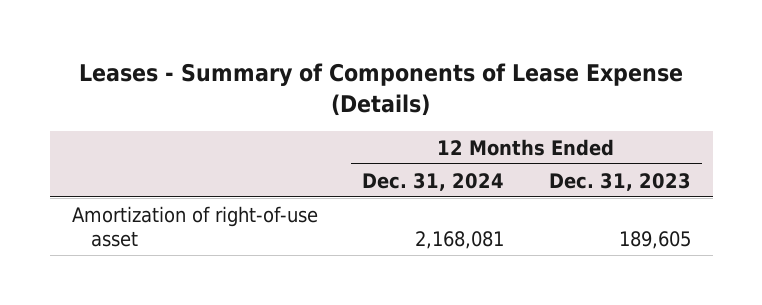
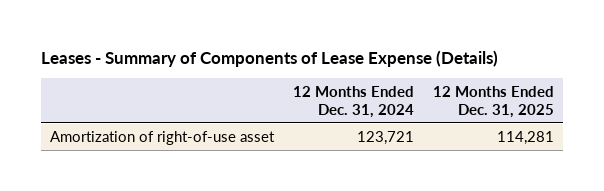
[548,172,691,191] Dec. 31, 2023 -> none
none -> [432,85,554,119] 12 Months Ended Dec. 31, 2025
[415,230,505,249] 2,168,081 -> [357,131,415,146] 123,721

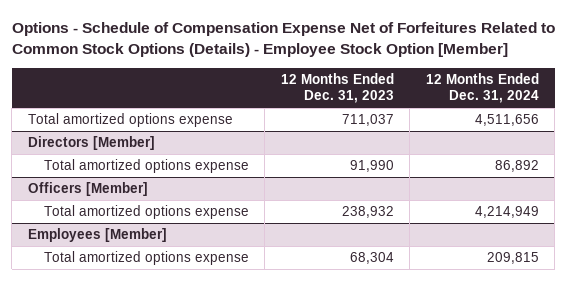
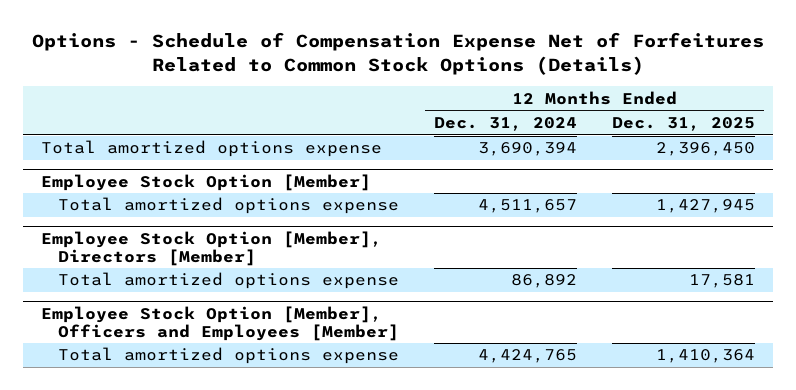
[11,21,555,57] Options - Schedule of Compensation Expense Net of Forfeitures Related to Common Stock Options (Details) - Employee Stock Option [Member] -> [31,31,764,75] Options - Schedule of Compensation Expense Net of Forfeitures Related to Common Stock Options (Details)
[280,72,394,104] 12 Months Ended Dec. 31, 2023 -> none
none -> [612,116,756,131] Dec. 31, 2025
[474,114,539,127] 4,511,656 -> [478,142,578,157] 3,690,394
[27,136,155,151] Directors [Member] -> [40,173,371,191] Employee Stock Option [Member]
none -> [58,197,400,215] Total amortized options expense
none -> [40,230,382,266] Employee Stock Option [Member], Directors [Member]
[27,182,148,197] Officers [Member] -> none
[27,228,167,243] Employees [Member] -> none
[44,251,250,266] Total amortized options expense -> none
none -> [40,305,400,341] Employee Stock Option [Member], Officers and Employees [Member]
[474,206,539,219] 4,214,949 -> [478,349,578,364] 4,424,765

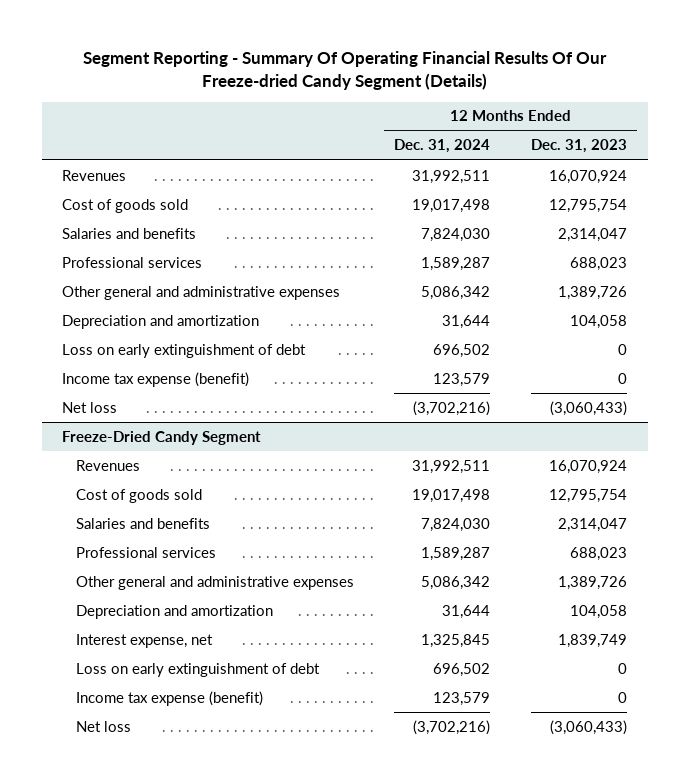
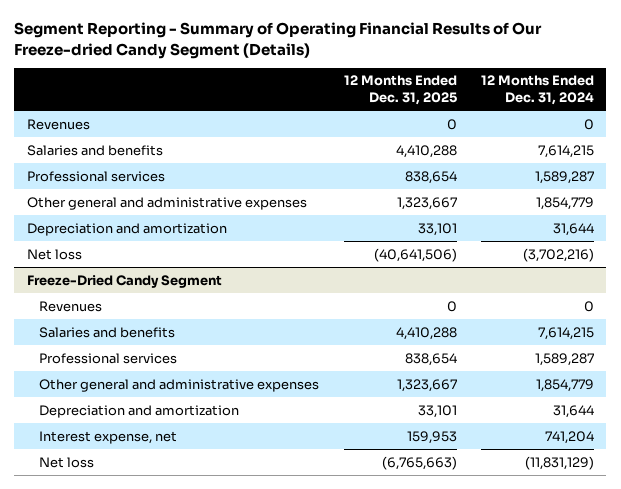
[82,51,607,91] Segment Reporting - Summary Of Operating Financial Results Of Our Freeze-dried Candy Segment (Details) -> [14,22,543,59] Segment Reporting - Summary of Operating Financial Results of Our Freeze-dried Candy Segment (Details)
[531,139,628,154] Dec. 31, 2023 -> none
none -> [343,75,457,105] 12 Months Ended Dec. 31, 2025
[62,198,189,213] Cost of goods sold -> none
[412,169,491,184] 31,992,511 -> [584,118,595,130] 0
[421,227,491,242] 7,824,030 -> [538,144,595,158] 7,614,215
[421,285,491,300] 5,086,342 -> [536,196,595,210] 1,854,779
[62,343,307,358] Loss on early extinguishment of debt -> none
[62,371,250,387] Income tax expense (benefit) -> none
[75,488,202,503] Cost of goods sold -> none
[412,459,491,474] 31,992,511 -> [584,300,595,312] 0
[421,517,491,532] 7,824,030 -> [538,326,595,340] 7,614,215
[421,575,491,590] 5,086,342 -> [536,378,595,392] 1,854,779
[75,662,320,677] Loss on early extinguishment of debt -> none
[75,690,263,706] Income tax expense (benefit) -> none
[421,633,491,648] 1,325,845 -> [545,430,595,444] 741,204
[413,719,491,735] (3,702,216) -> [525,455,595,470] (11,831,129)

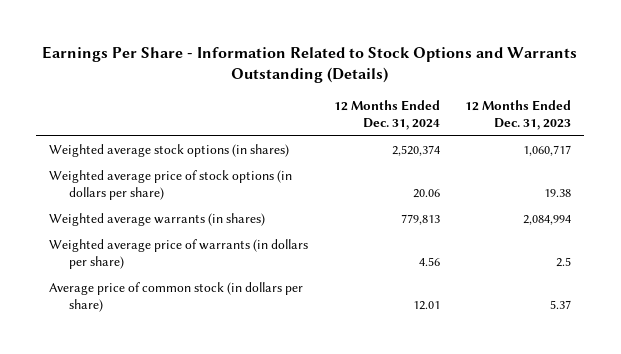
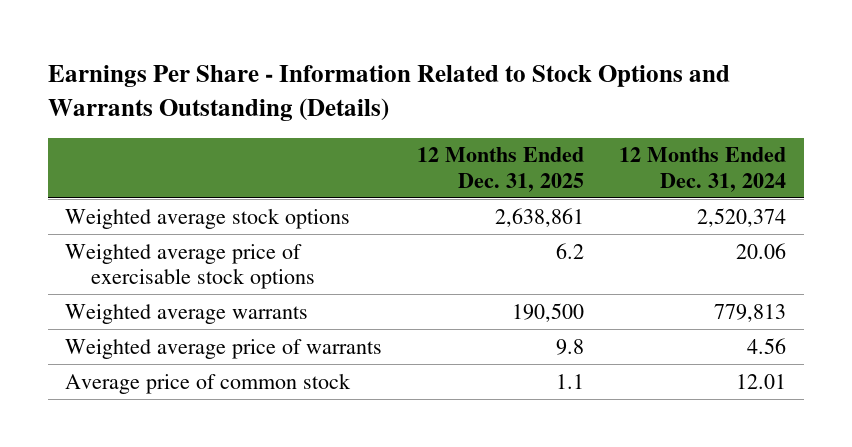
[465,100,572,131] 12 Months Ended Dec. 31, 2023 -> none
none -> [417,147,585,192] 12 Months Ended Dec. 31, 2025
[49,144,290,158] Weighted average stock options (in shares) -> [65,207,351,229] Weighted average stock options
[49,170,293,201] Weighted average price of stock options (in dollars per share) -> [65,243,316,290] Weighted average price of exercisable stock options
[49,213,266,227] Weighted average warrants (in shares) -> [65,303,309,324] Weighted average warrants
[49,239,309,270] Weighted average price of warrants (in dollars per share) -> [65,338,383,359] Weighted average price of warrants
[49,282,304,313] Average price of common stock (in dollars per share) -> [65,372,352,394] Average price of common stock

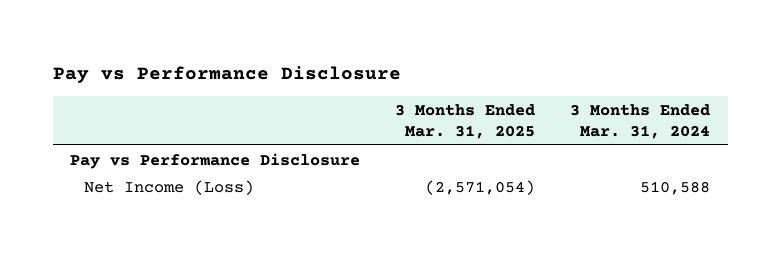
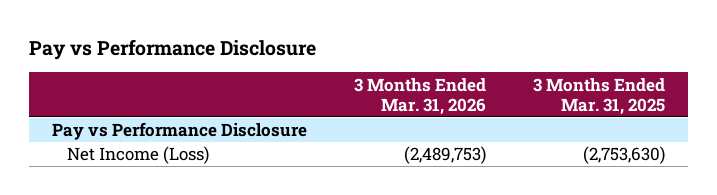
[570,103,711,140] 3 Months Ended Mar. 31, 2024 -> none
none -> [354,77,487,115] 3 Months Ended Mar. 31, 2026
[425,179,536,195] (2,571,054) -> [582,146,665,165] (2,753,630)

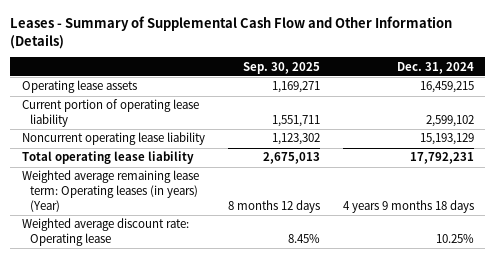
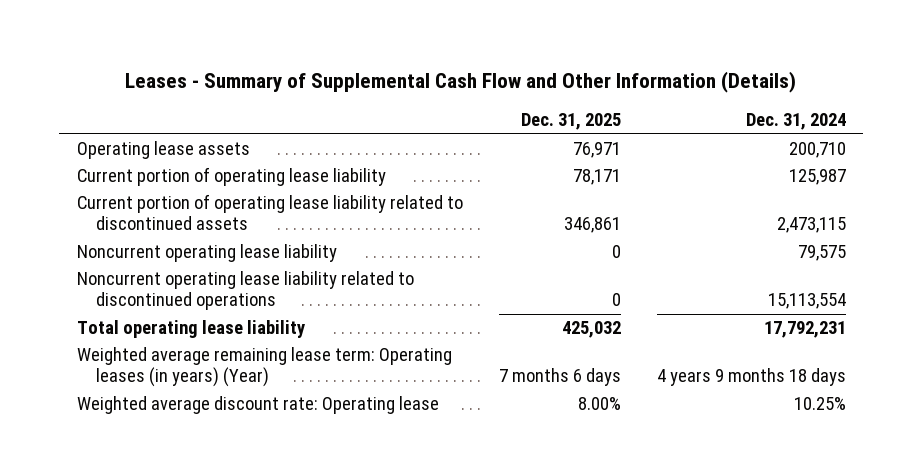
[242,61,320,74] Sep. 30, 2025 -> none
none -> [520,113,621,131] Dec. 31, 2025
[419,81,474,94] 16,459,215 -> [788,142,846,159] 200,710
[425,115,474,128] 2,599,102 -> [788,169,846,186] 125,987
none -> [77,194,464,231] Current portion of operating lease liability related to discontinued assets
[419,133,474,146] 15,193,129 -> [797,245,846,262] 79,575
none -> [77,271,415,311] Noncurrent operating lease liability related to discontinued operations

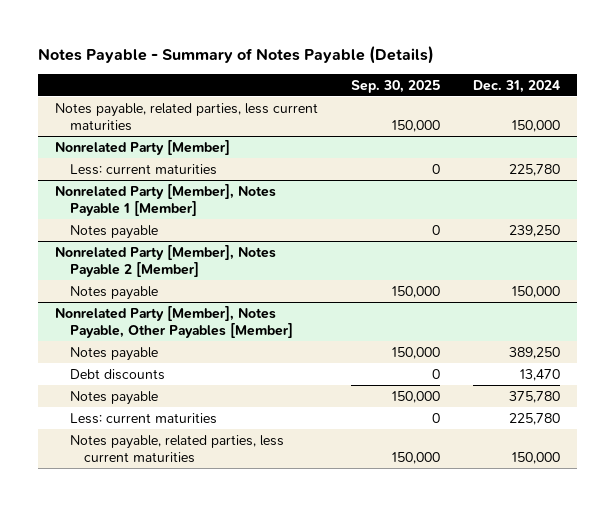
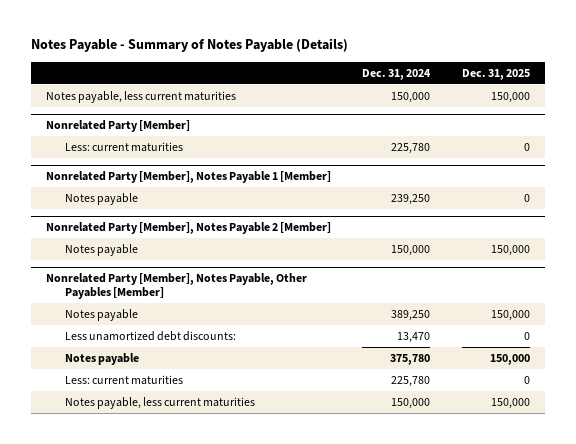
[351,79,441,93] Sep. 30, 2025 -> none
none -> [461,68,530,80] Dec. 31, 2025
[54,102,318,131] Notes payable, related parties, less current maturities -> [46,90,237,103] Notes payable, less current maturities
[69,368,165,380] Debt discounts -> [65,330,237,341] Less unamortized debt discounts:
[69,434,284,463] Notes payable, related parties, less current maturities -> [65,396,256,409] Notes payable, less current maturities

